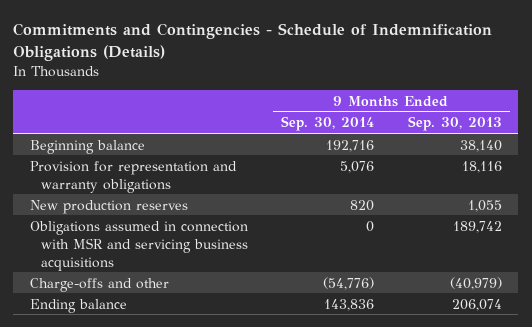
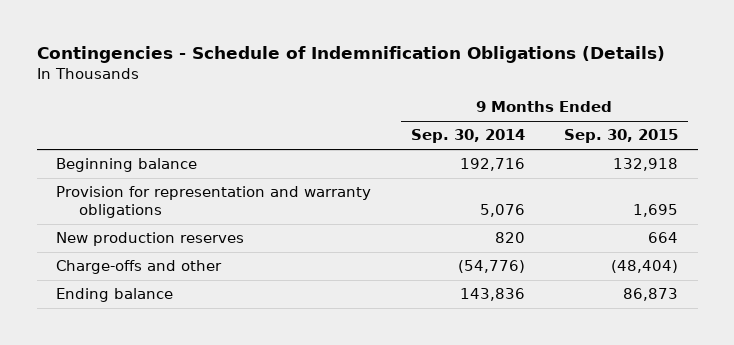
[13,23,493,62] Commitments and Contingencies - Schedule of Indemnification Obligations (Details) -> [36,46,665,64] Contingencies - Schedule of Indemnification Obligations (Details)
[407,116,502,132] Sep. 30, 2013 -> none
none -> [563,129,678,144] Sep. 30, 2015
[30,220,249,271] Obligations assumed in connection with MSR and servicing business acquisitions -> none

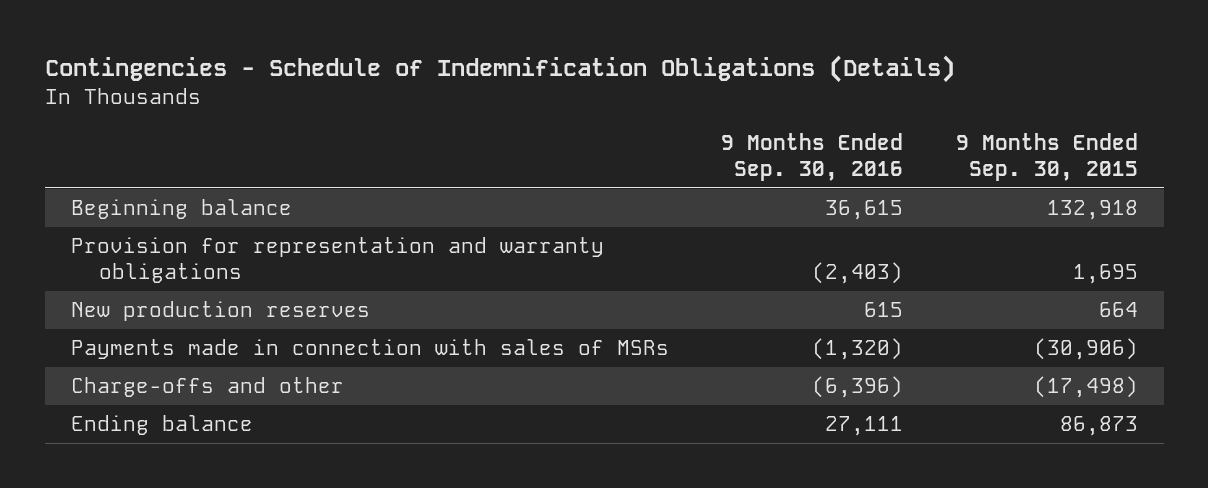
[410,129,525,144] Sep. 30, 2014 -> none
none -> [721,132,904,181] 9 Months Ended Sep. 30, 2016
none -> [70,339,669,360] Payments made in connection with sales of MSRs
[610,260,678,274] (48,404) -> [1033,376,1138,399] (17,498)

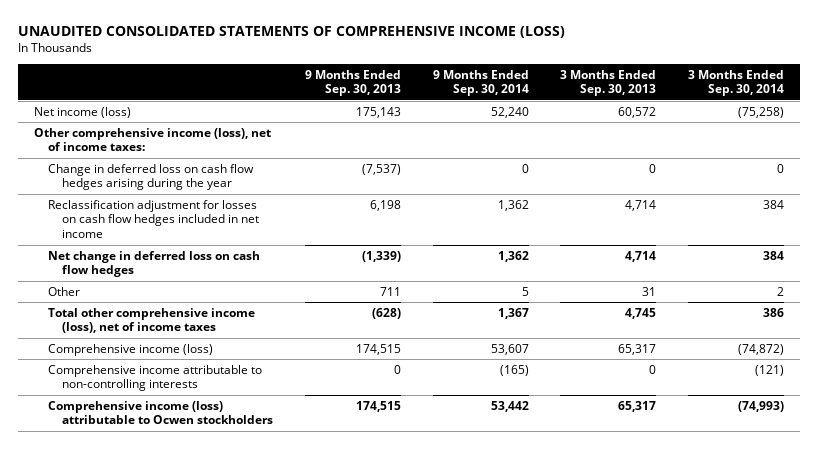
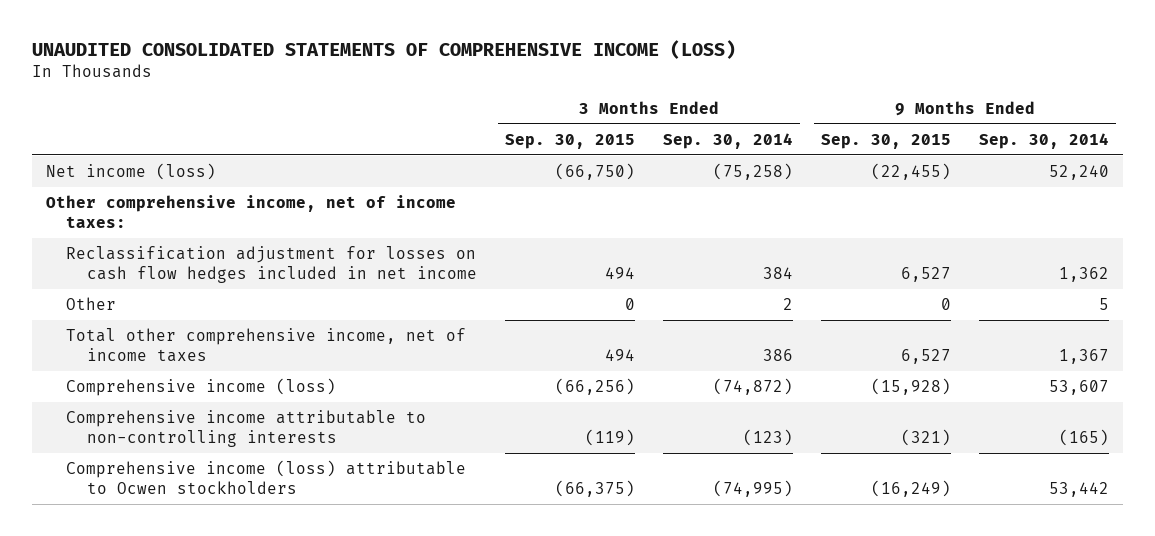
[305,69,402,97] 9 Months Ended Sep. 30, 2013 -> none
[560,69,657,97] 3 Months Ended Sep. 30, 2013 -> none
none -> [504,133,635,149] Sep. 30, 2015
none -> [820,133,951,149] Sep. 30, 2015
[48,163,255,191] Change in deferred loss on cash flow hedges arising during the year -> none
[33,127,271,152] Other comprehensive income (loss), net of income taxes: -> [45,194,456,228] Other comprehensive income, net of income taxes:
[48,250,261,278] Net change in deferred loss on cash flow hedges -> none
[48,307,256,334] Total other comprehensive income (loss), net of income taxes -> [66,327,467,362] Total other comprehensive income, net of income taxes
[754,364,784,376] (121) -> [742,428,793,446] (123)
[737,400,784,412] (74,993) -> [712,479,793,497] (74,995)

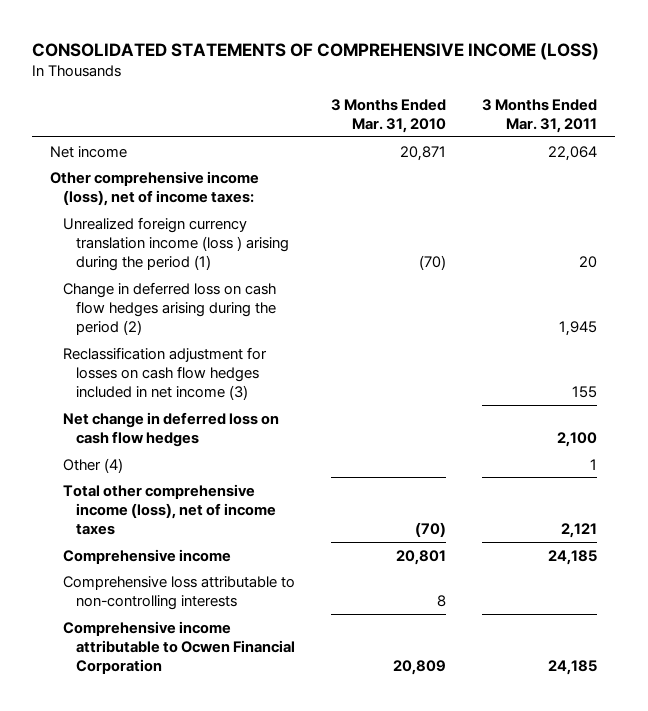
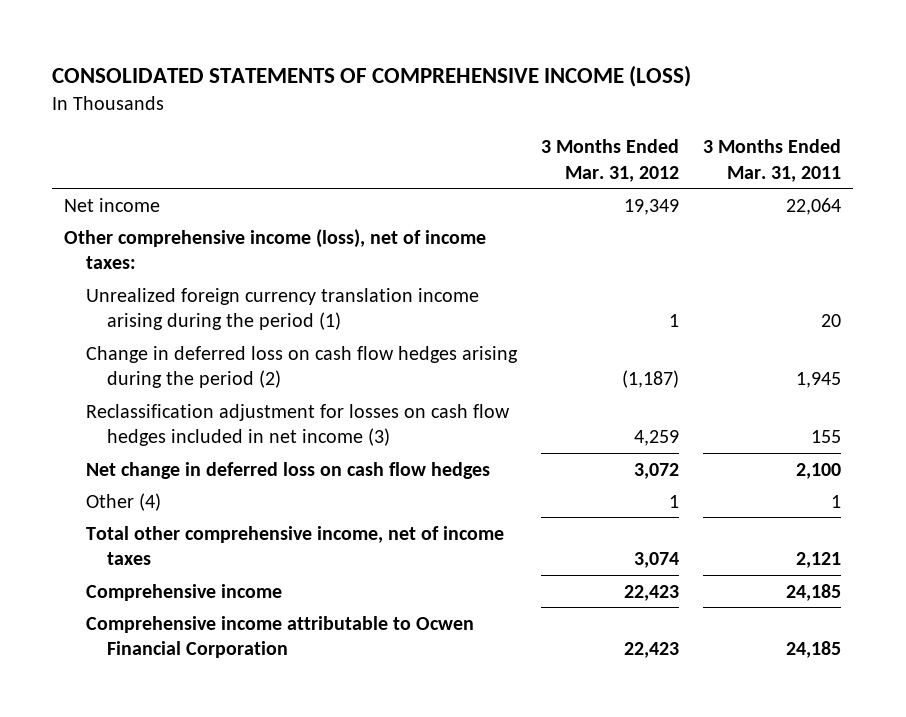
[331,98,447,133] 3 Months Ended Mar. 31, 2010 -> none
none -> [541,138,680,182] 3 Months Ended Mar. 31, 2012
[63,216,289,272] Unrealized foreign currency translation income (loss ) arising during the period (1) -> [85,287,479,331] Unrealized foreign currency translation income arising during the period (1)
[63,483,276,536] Total other comprehensive income (loss), net of income taxes -> [85,525,504,566] Total other comprehensive income, net of income taxes
[63,575,296,610] Comprehensive loss attributable to non-controlling interests -> none

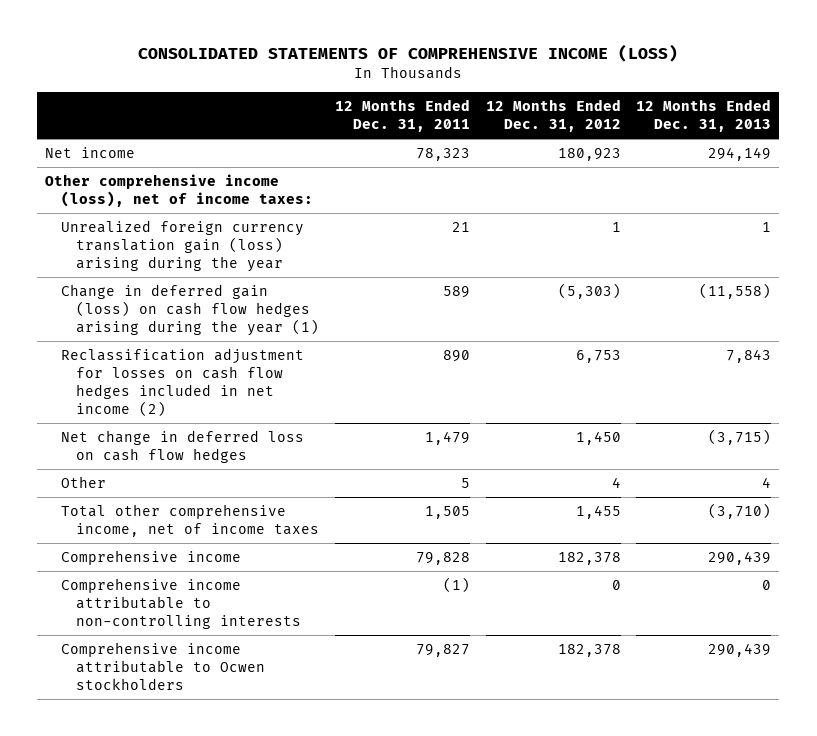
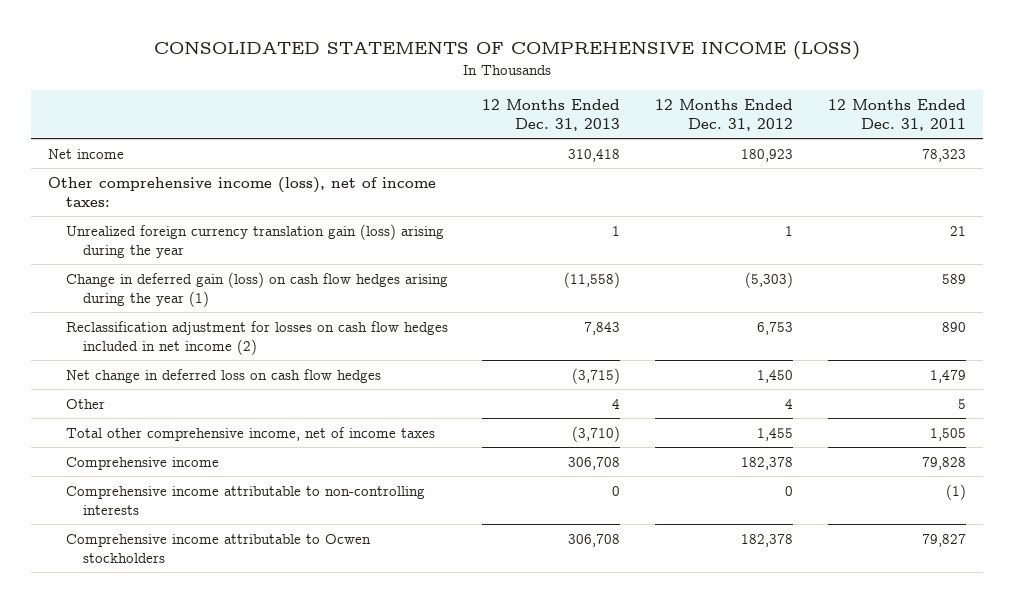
[708,147,772,162] 294,149 -> [568,148,621,162] 310,418
[708,551,772,566] 290,439 -> [568,456,621,470] 306,708
[708,643,772,658] 290,439 -> [568,533,621,547] 306,708

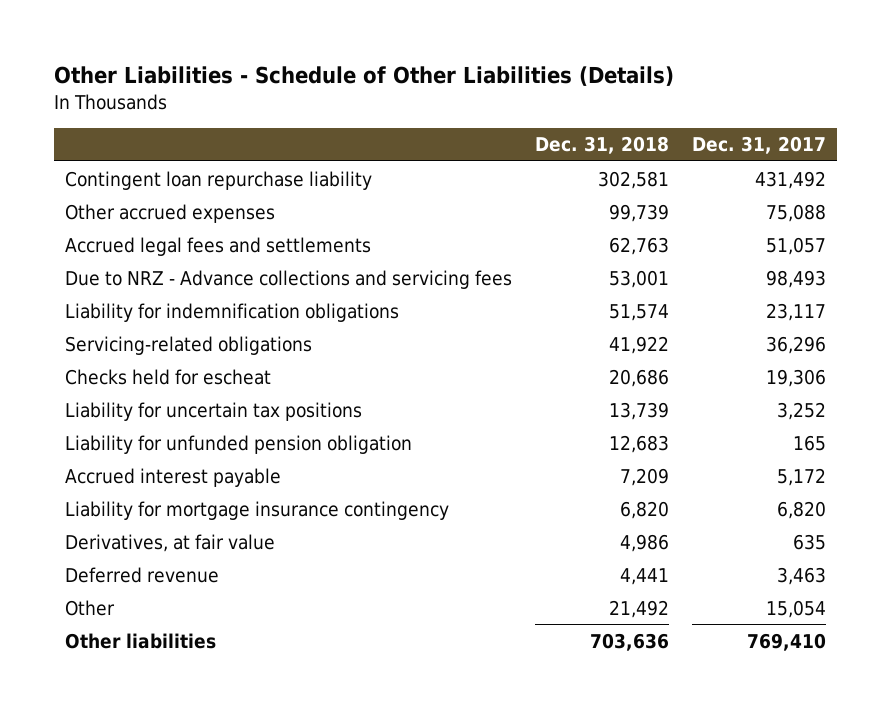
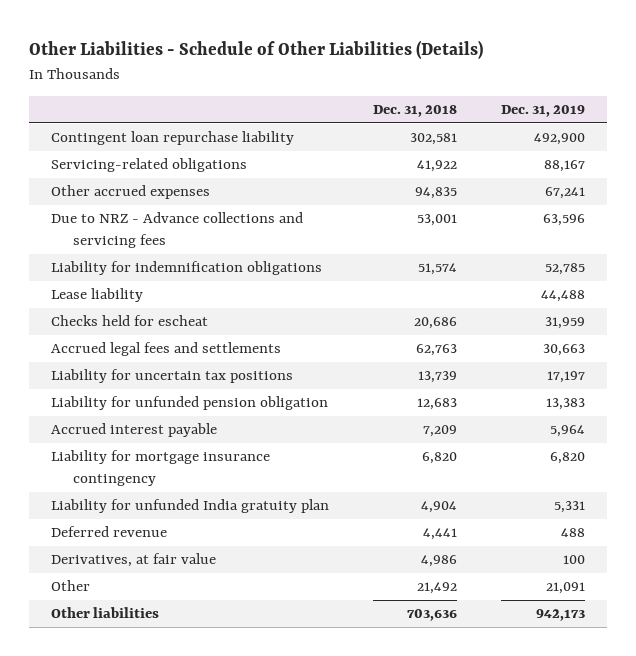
[691,136,826,155] Dec. 31, 2017 -> none
none -> [501,105,586,118] Dec. 31, 2019
[65,335,313,355] Servicing-related obligations -> [50,158,247,173] Servicing-related obligations
[608,203,669,222] 99,739 -> [414,187,457,200] 94,835
none -> [50,288,143,303] Lease liability
[65,236,372,256] Accrued legal fees and settlements -> [50,342,281,357] Accrued legal fees and settlements
none -> [50,499,329,514] Liability for unfunded India gratuity plan
[65,533,276,552] Derivatives, at fair value -> [50,553,216,568] Derivatives, at fair value

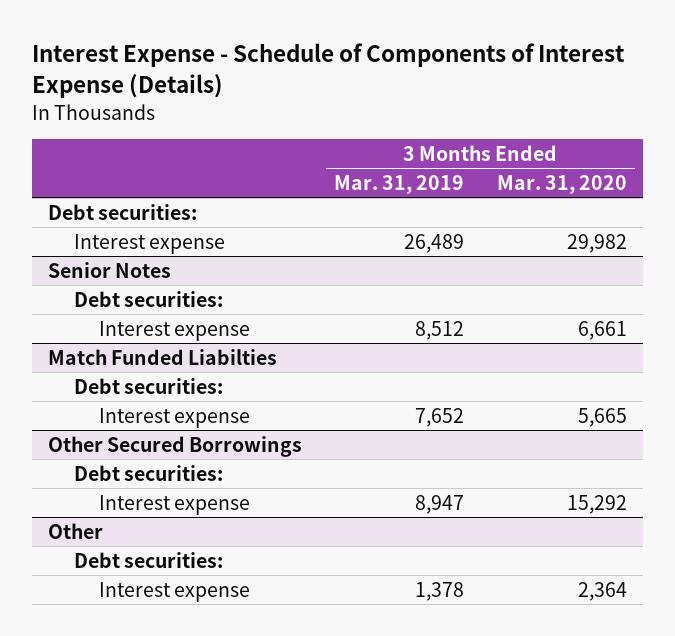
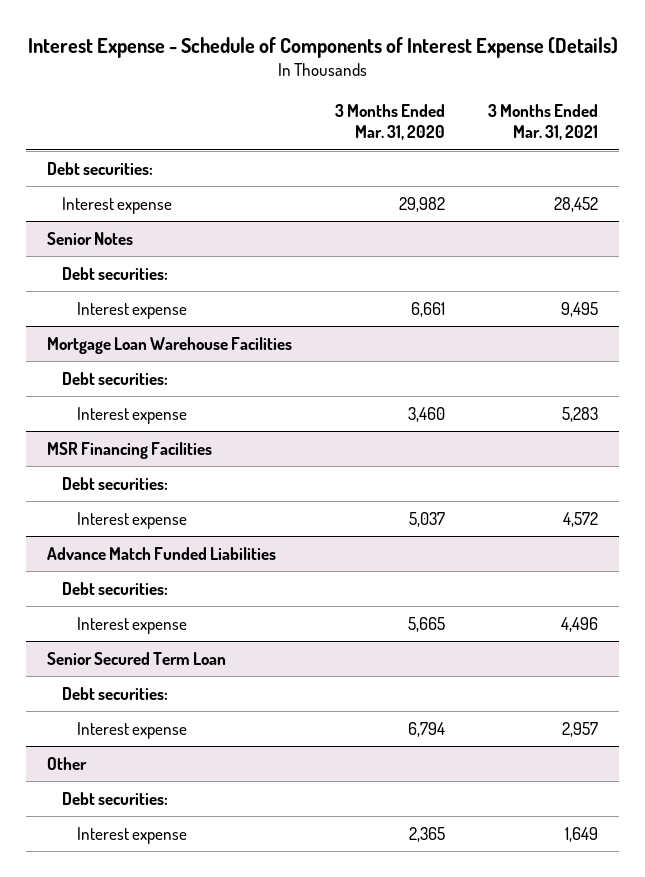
[334,174,465,194] Mar. 31, 2019 -> none
none -> [487,103,598,141] 3 Months Ended Mar. 31, 2021
[47,348,277,365] Match Funded Liabilties -> none
none -> [47,336,293,354] Mortgage Loan Warehouse Facilities
none -> [76,406,187,424] Interest expense
none -> [47,441,213,459] MSR Financing Facilities
none -> [62,476,169,490] Debt securities:
none -> [76,511,187,529] Interest expense
none -> [47,546,277,560] Advance Match Funded Liabilities
none -> [62,581,169,595] Debt securities:
[47,435,302,457] Other Secured Borrowings -> none
none -> [47,651,227,665] Senior Secured Term Loan
[566,494,627,514] 15,292 -> [408,721,446,737] 6,794
[577,581,627,601] 2,364 -> [409,826,446,842] 2,365

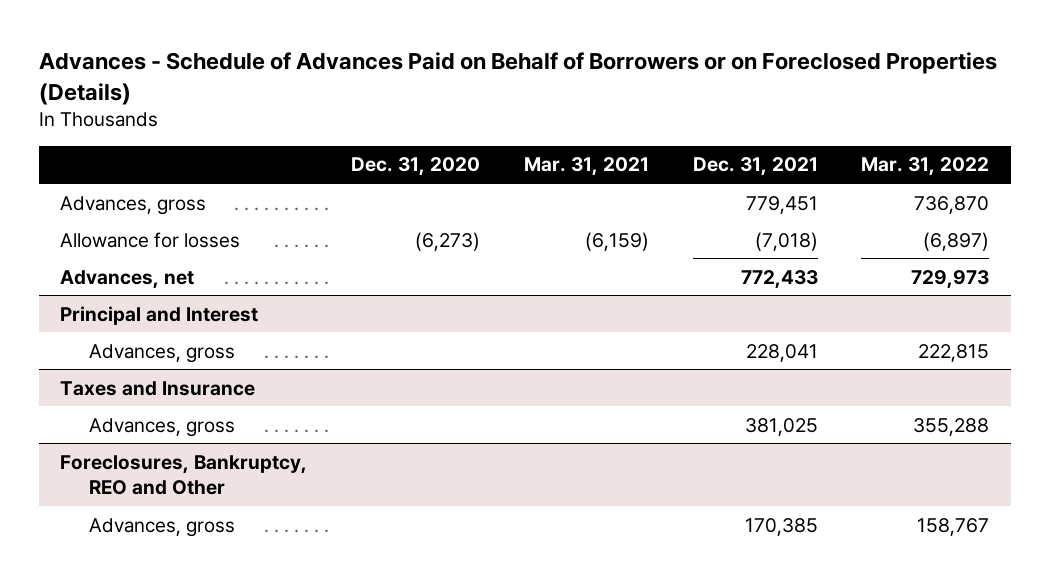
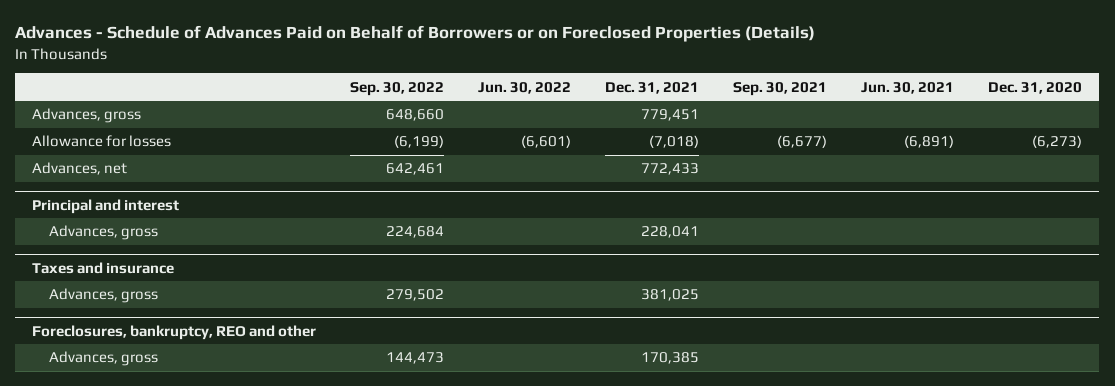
[523,157,649,177] Mar. 31, 2021 -> none
[861,157,990,177] Mar. 31, 2022 -> none
none -> [350,81,445,96] Sep. 30, 2022
none -> [478,81,572,94] Jun. 30, 2022
none -> [733,81,828,96] Sep. 30, 2021
none -> [861,81,955,94] Jun. 30, 2021
[60,305,259,325] Principal and Interest -> [32,198,180,214] Principal and interest
[60,380,256,396] Taxes and Insurance -> [32,261,175,274] Taxes and insurance
[60,454,308,495] Foreclosures, Bankruptcy, REO and Other -> [32,324,317,340] Foreclosures, bankruptcy, REO and other

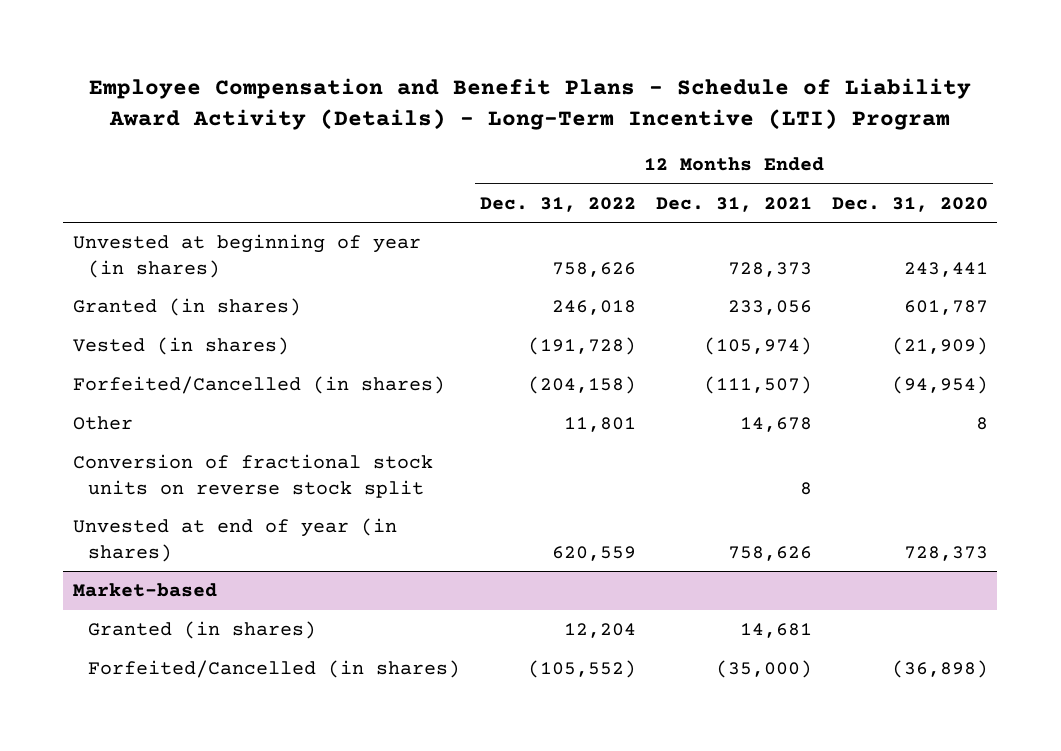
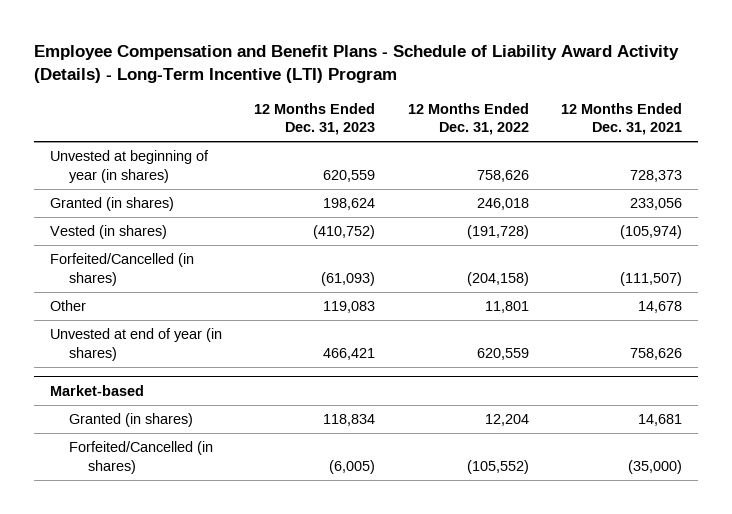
[831,196,988,212] Dec. 31, 2020 -> none
none -> [254,102,376,136] 12 Months Ended Dec. 31, 2023
[73,454,434,498] Conversion of fractional stock units on reverse stock split -> none

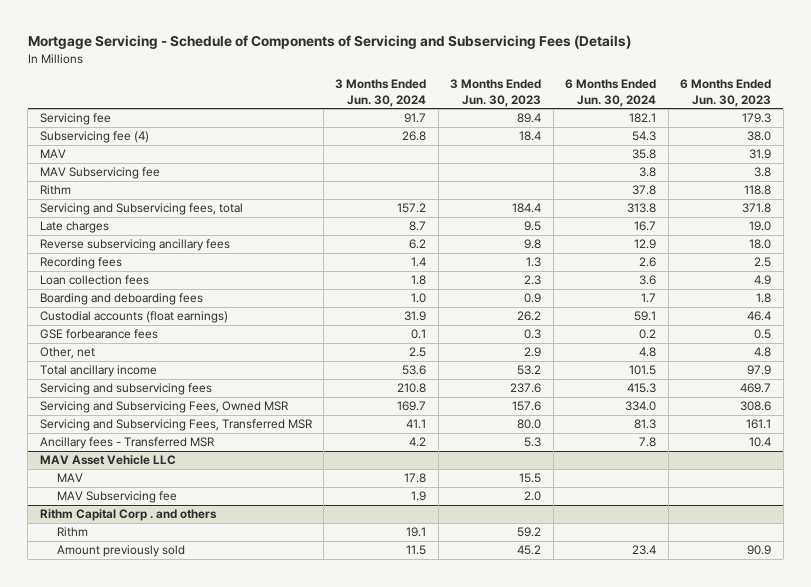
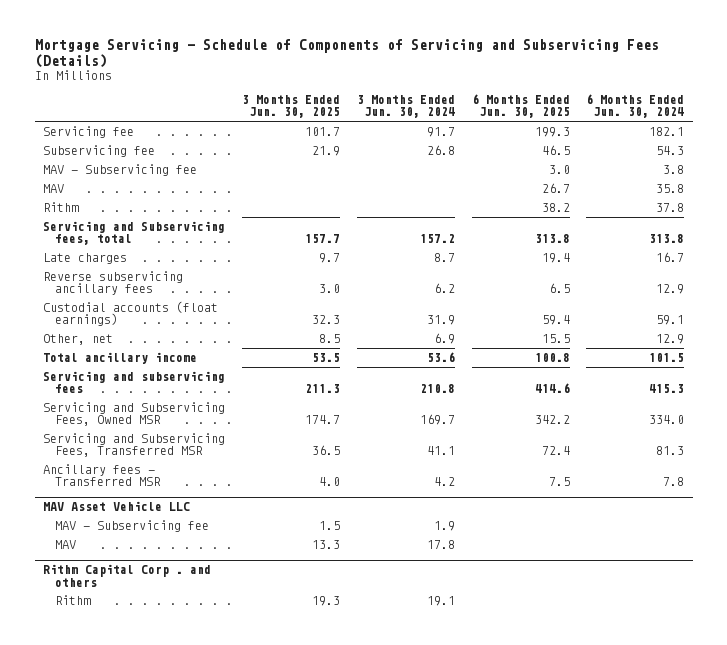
[450,79,542,107] 3 Months Ended Jun. 30, 2023 -> none
[680,79,772,107] 6 Months Ended Jun. 30, 2023 -> none
none -> [241,94,340,119] 3 Months Ended Jun. 30, 2025
none -> [471,93,570,119] 6 Months Ended Jun. 30, 2025
[39,131,149,144] Subservicing fee (4) -> [43,145,156,158] Subservicing fee
none -> [43,164,198,177] MAV - Subservicing fee
[39,167,160,180] MAV Subservicing fee -> none
[39,257,122,270] Recording fees -> none
[39,275,149,286] Loan collection fees -> none
[39,293,203,306] Boarding and deboarding fees -> none
[39,329,158,340] GSE forbearance fees -> none
[409,347,427,358] 2.5 -> [433,333,455,345] 6.9
[639,347,657,358] 4.8 -> [656,334,685,345] 12.9
none -> [55,520,210,533] MAV - Subservicing fee
[57,491,178,504] MAV Subservicing fee -> none
[57,545,186,558] Amount previously sold -> none

